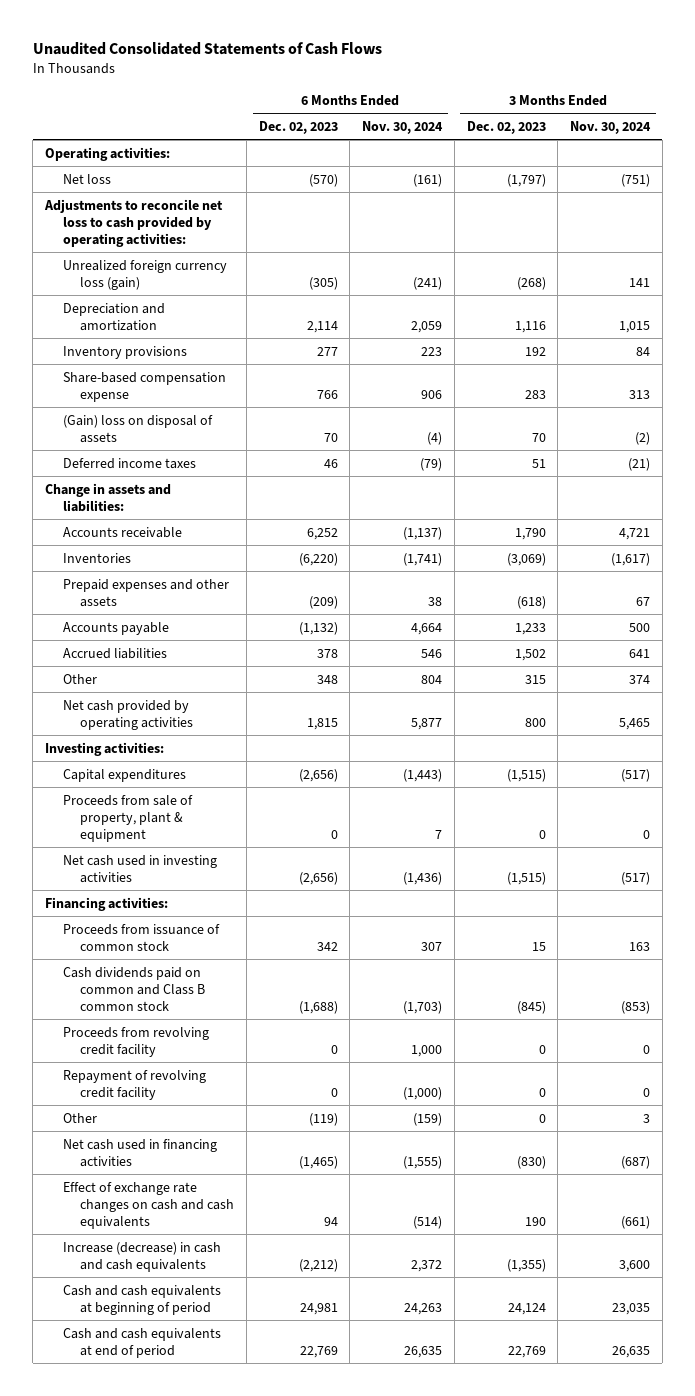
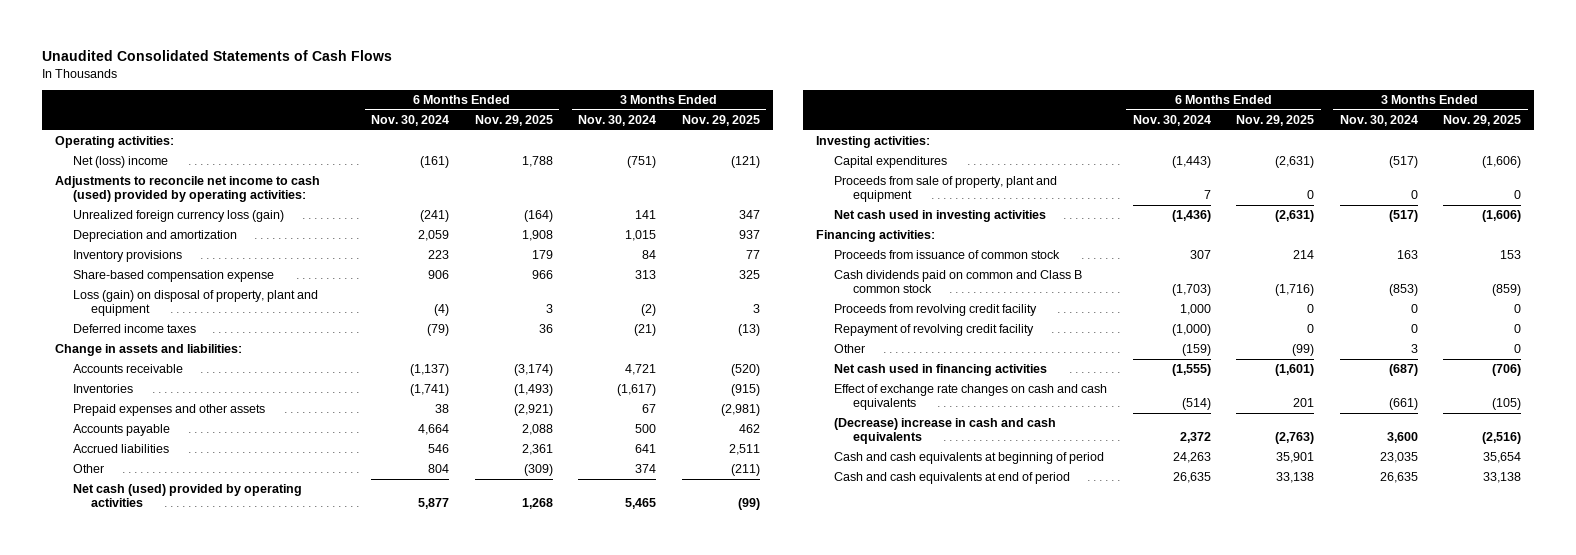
[258,120,338,134] Dec. 02, 2023 -> none
[466,120,546,134] Dec. 02, 2023 -> none
none -> [474,114,553,126] Nov. 29, 2025
none -> [681,114,760,126] Nov. 29, 2025
[62,173,111,184] Net loss -> [73,156,169,169] Net (loss) income
[43,198,223,247] Adjustments to reconcile net loss to cash provided by operating activities: -> [54,176,320,203] Adjustments to reconcile net income to cash (used) provided by operating activities:
[62,414,213,443] (Gain) loss on disposal of assets -> [73,290,319,317] Loss (gain) on disposal of property, plant and equipment
[62,699,194,730] Net cash provided by operating activities -> [73,484,303,508] Net cash (used) provided by operating activities
[62,794,193,842] Proceeds from sale of property, plant & equipment -> [834,176,1058,203] Proceeds from sale of property, plant and equipment
[62,1241,221,1272] Increase (decrease) in cash and cash equivalents -> [834,418,1057,445] (Decrease) increase in cash and cash equivalents

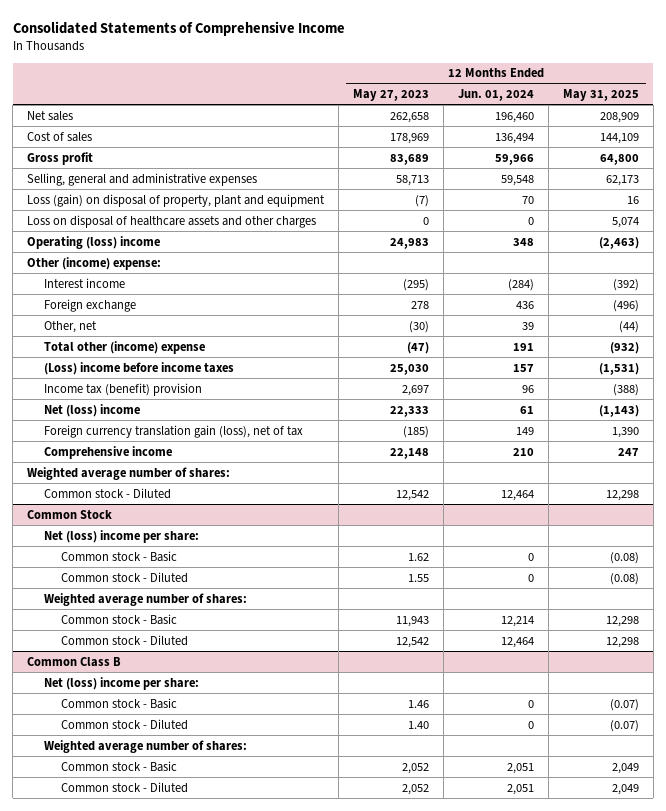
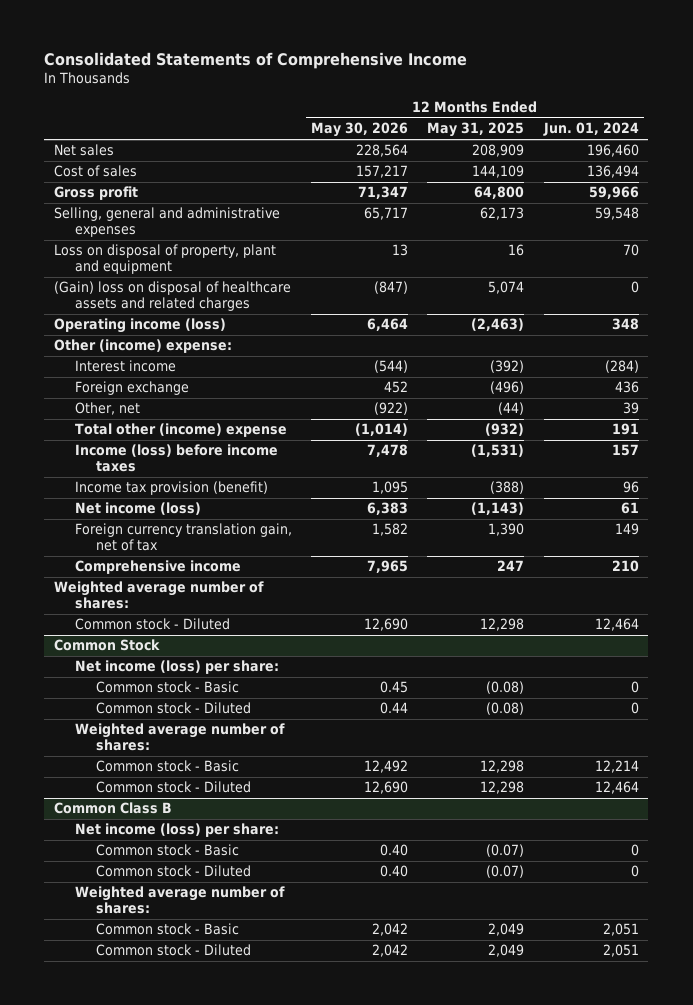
[353,89,430,102] May 27, 2023 -> none
none -> [311,122,409,138] May 30, 2026
[27,193,326,207] Loss (gain) on disposal of property, plant and equipment -> [53,244,276,275] Loss on disposal of property, plant and equipment
[27,214,317,228] Loss on disposal of healthcare assets and other charges -> [53,281,291,312] (Gain) loss on disposal of healthcare assets and related charges
[27,235,161,249] Operating (loss) income -> [53,318,226,334] Operating income (loss)
[43,361,234,375] (Loss) income before income taxes -> [74,444,278,473] Income (loss) before income taxes
[43,382,202,396] Income tax (benefit) provision -> [74,481,268,496] Income tax provision (benefit)
[43,403,140,417] Net (loss) income -> [74,502,201,516] Net income (loss)
[43,424,303,438] Foreign currency translation gain (loss), net of tax -> [74,523,292,552] Foreign currency translation gain, net of tax
[43,529,199,543] Net (loss) income per share: -> [74,660,279,675] Net income (loss) per share:
[43,676,199,690] Net (loss) income per share: -> [74,823,279,838] Net income (loss) per share:

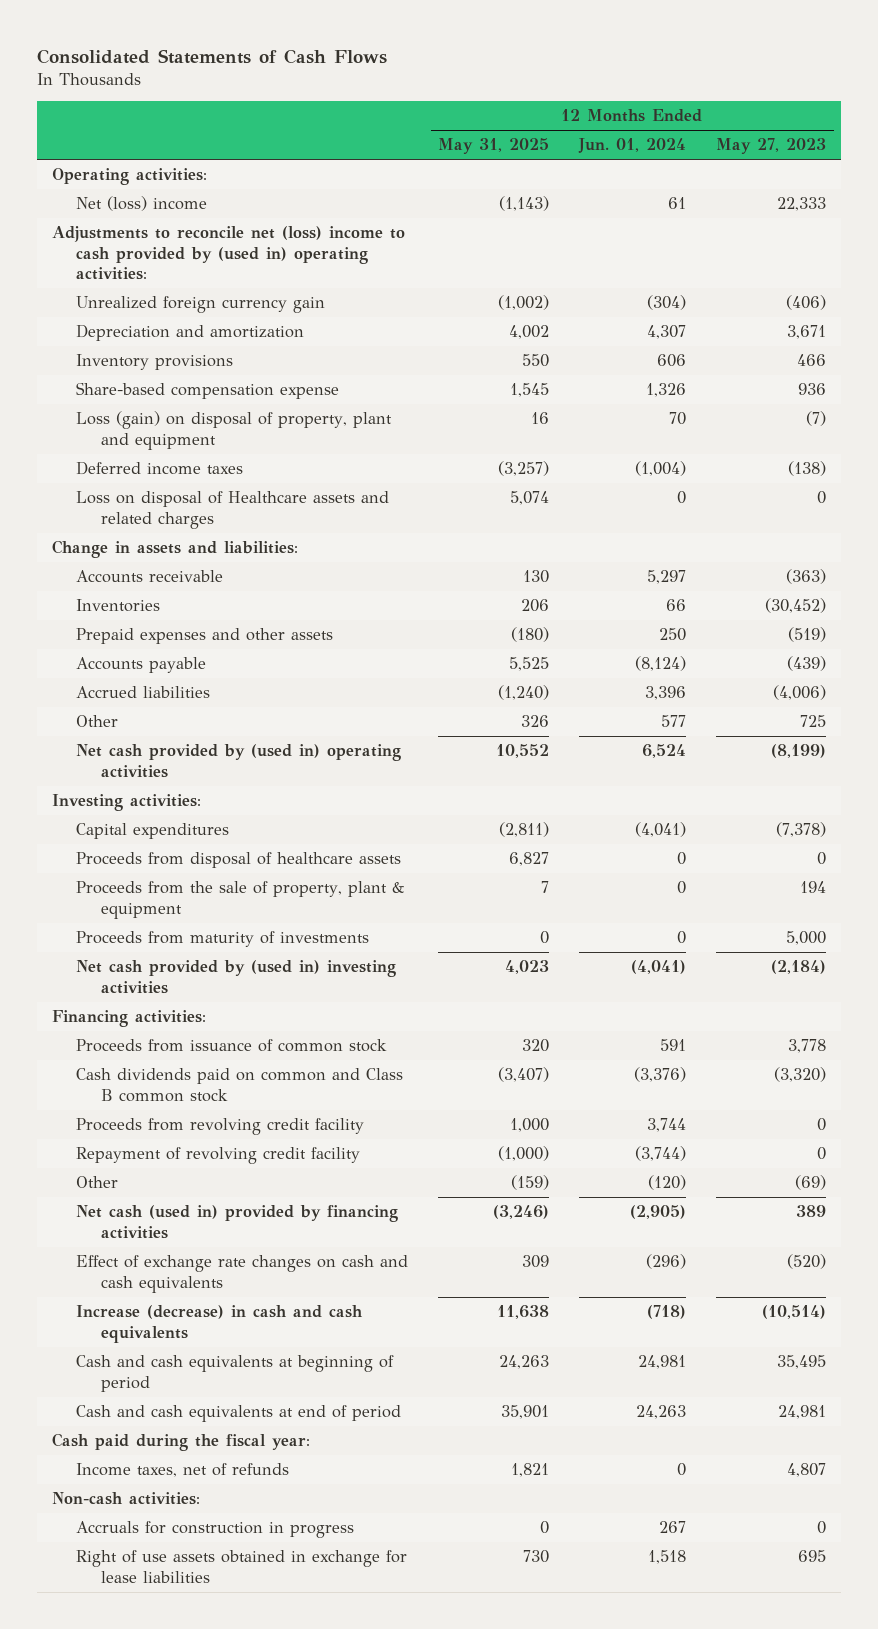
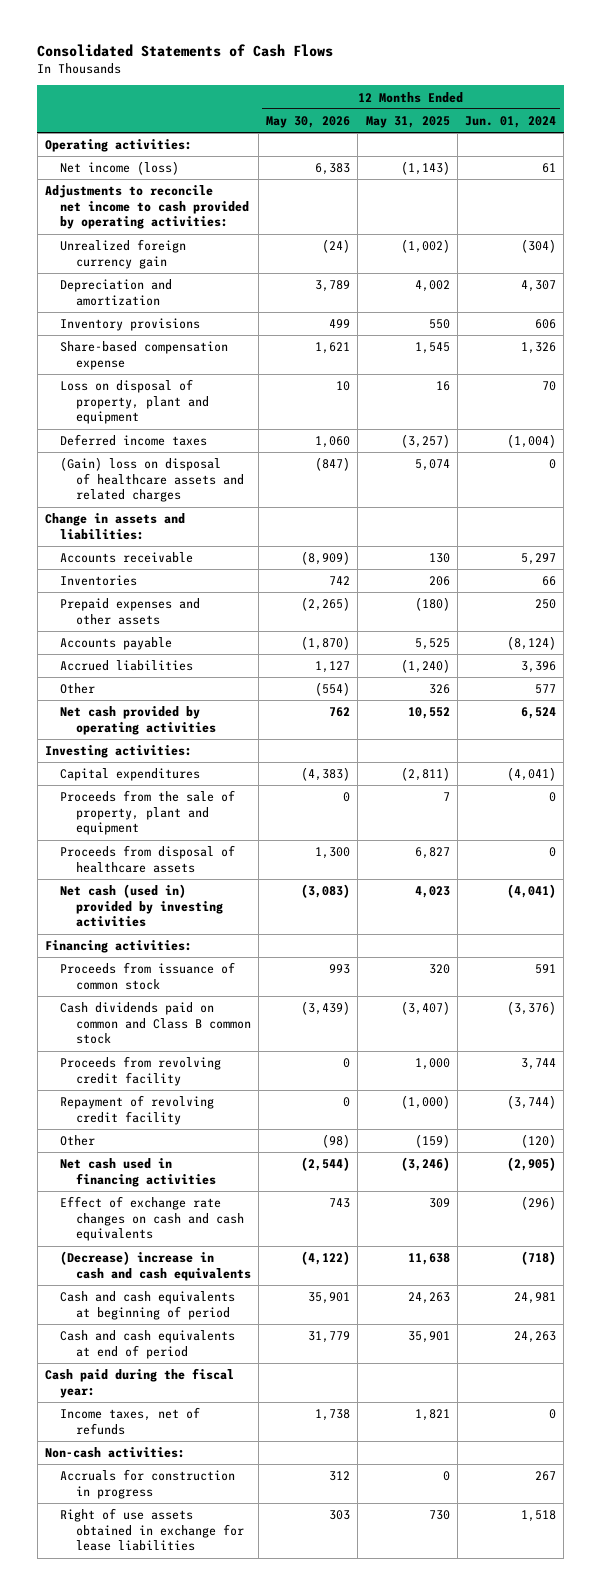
[716,138,827,155] May 27, 2023 -> none
none -> [266,116,351,129] May 30, 2026
[76,196,208,212] Net (loss) income -> [60,161,180,176] Net income (loss)
[52,226,406,281] Adjustments to reconcile net (loss) income to cash provided by (used in) operating activities: -> [44,185,250,230] Adjustments to reconcile net income to cash provided by operating activities:
[76,411,393,450] Loss (gain) on disposal of property, plant and equipment -> [60,379,209,425] Loss on disposal of property, plant and equipment
[76,491,390,529] Loss on disposal of Healthcare assets and related charges -> [60,457,244,503] (Gain) loss on disposal of healthcare assets and related charges
[76,744,402,778] Net cash provided by (used in) operating activities -> [60,706,216,735] Net cash provided by operating activities
none -> [60,790,236,836] Proceeds from the sale of property, plant and equipment
[76,881,405,919] Proceeds from the sale of property, plant & equipment -> none
[76,931,370,948] Proceeds from maturity of investments -> none
[76,960,397,994] Net cash provided by (used in) investing activities -> [60,884,223,928] Net cash (used in) provided by investing activities
[76,1205,399,1239] Net cash (used in) provided by financing activities -> [60,1158,216,1187] Net cash used in financing activities
[76,1305,364,1343] Increase (decrease) in cash and cash equivalents -> [60,1251,251,1281] (Decrease) increase in cash and cash equivalents

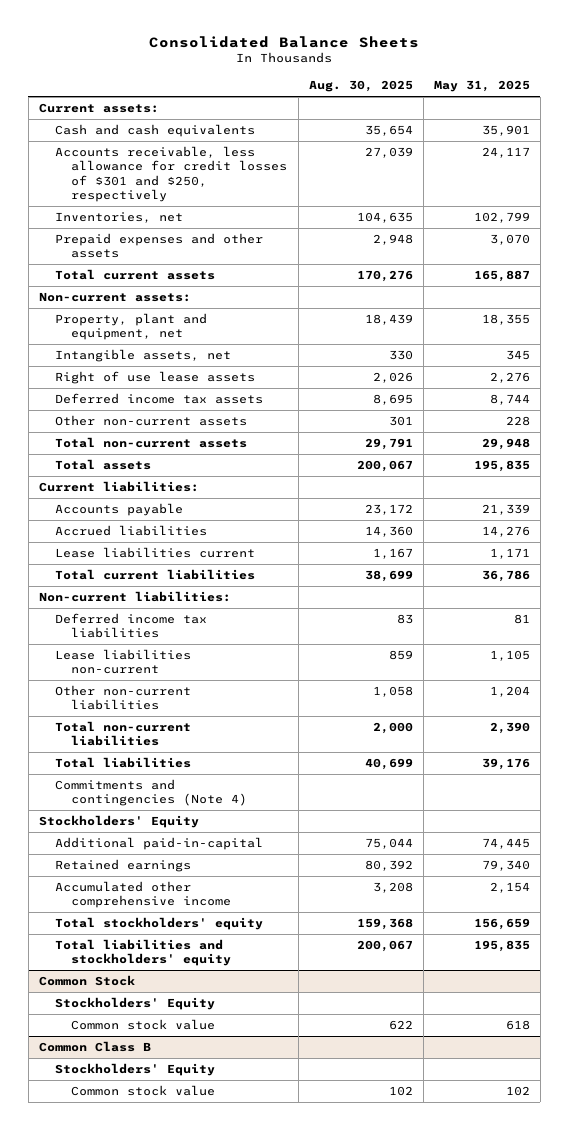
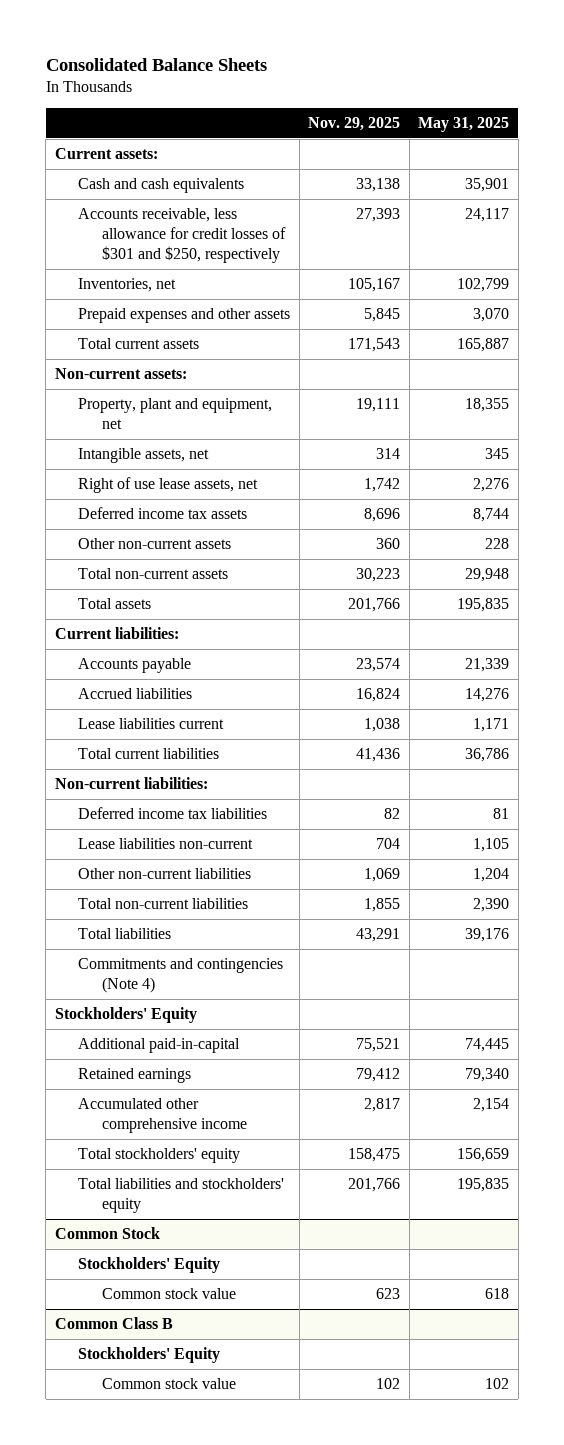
[308,80,413,93] Aug. 30, 2025 -> none
none -> [308,117,401,132] Nov. 29, 2025
[55,371,256,385] Right of use lease assets -> [78,477,259,494] Right of use lease assets, net

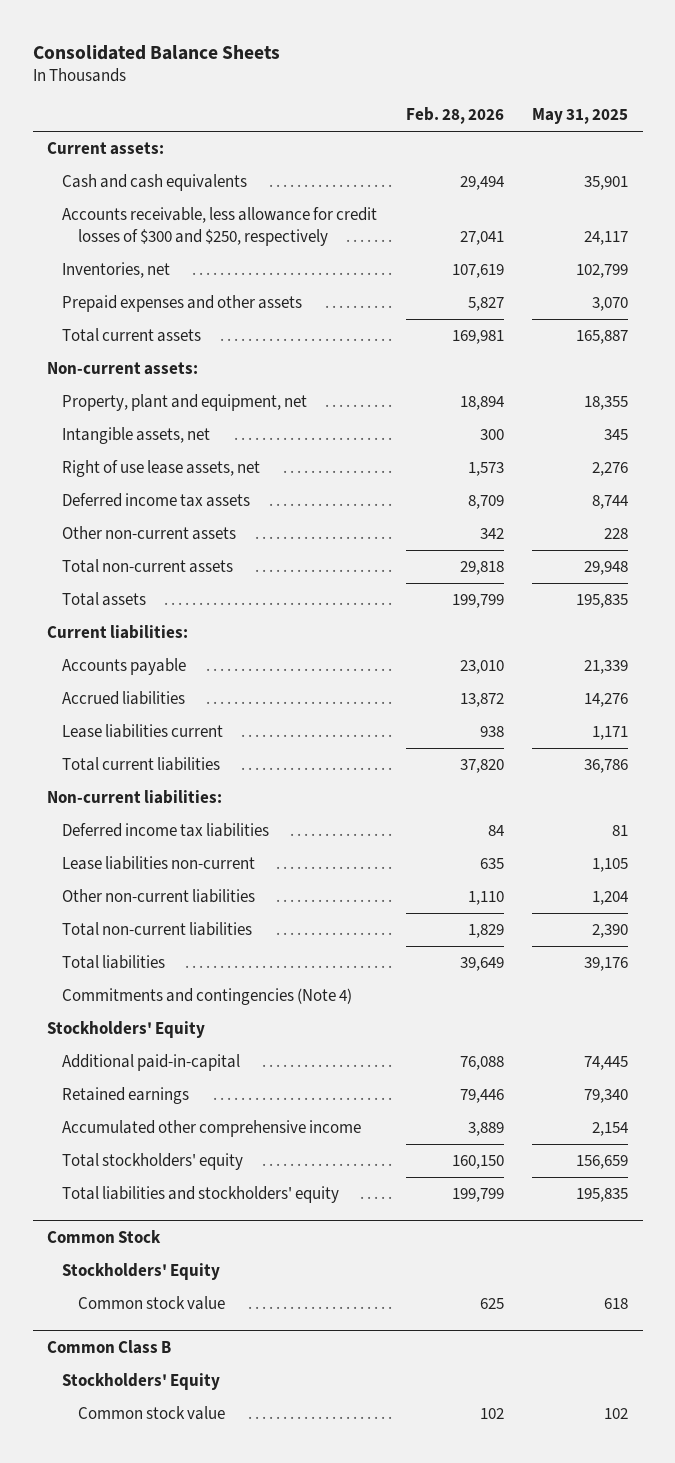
[308,117,401,132] Nov. 29, 2025 -> none
none -> [405,107,504,125] Feb. 28, 2026
[78,208,286,264] Accounts receivable, less allowance for credit losses of $301 and $250, respectively -> [62,207,378,246] Accounts receivable, less allowance for credit losses of $300 and $250, respectively

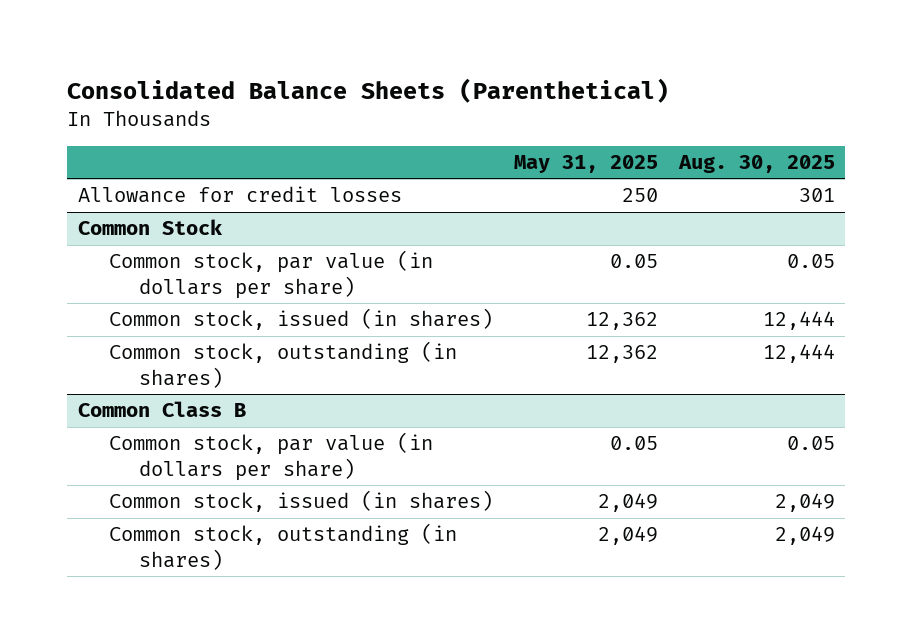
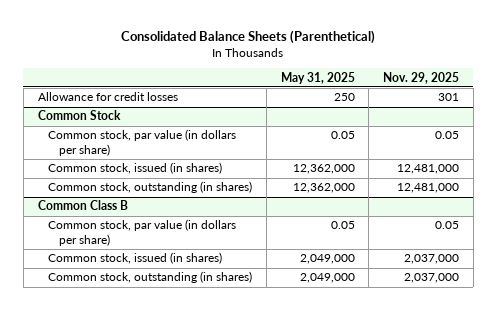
[677,155,835,174] Aug. 30, 2025 -> none
none -> [383,71,460,84] Nov. 29, 2025
[585,312,658,331] 12,362 -> [292,164,355,175] 12,362,000
[585,345,658,364] 12,362 -> [292,183,355,194] 12,362,000
[597,493,658,513] 2,049 -> [299,254,355,265] 2,049,000
[597,526,658,546] 2,049 -> [299,273,355,284] 2,049,000

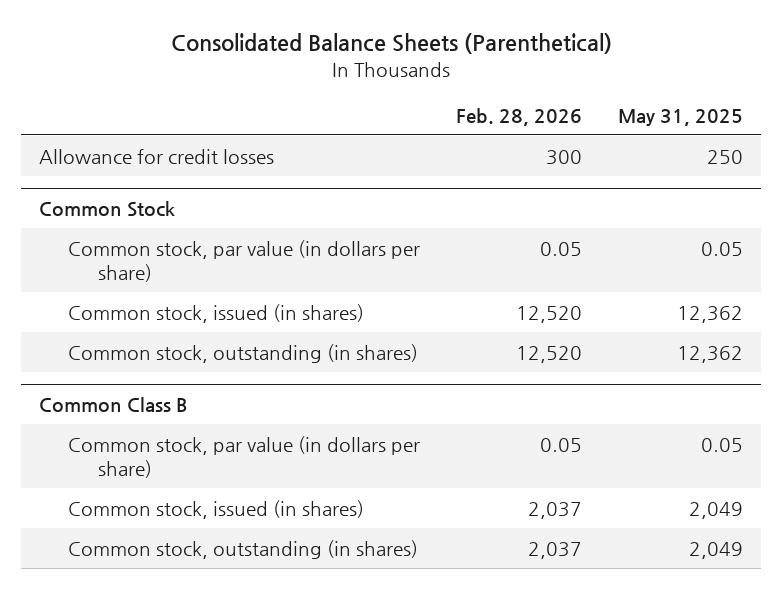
[383,71,460,84] Nov. 29, 2025 -> none
none -> [456,107,583,126] Feb. 28, 2026
[292,164,355,175] 12,362,000 -> [677,305,744,323] 12,362
[292,183,355,194] 12,362,000 -> [677,345,744,363] 12,362
[299,254,355,265] 2,049,000 -> [689,501,744,519] 2,049
[299,273,355,284] 2,049,000 -> [689,541,744,559] 2,049

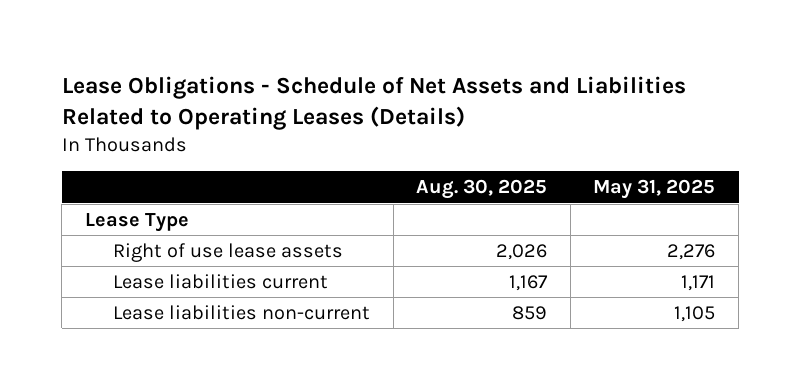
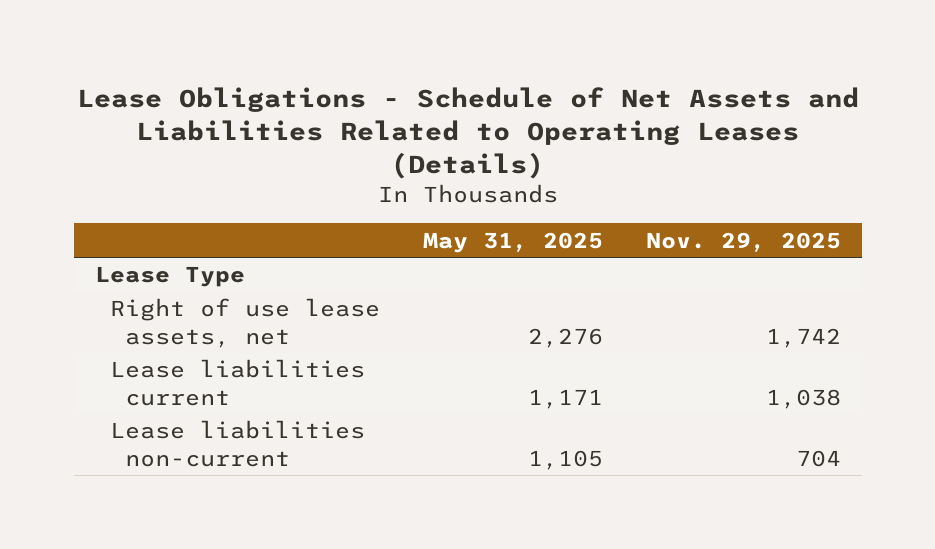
[416,179,548,200] Aug. 30, 2025 -> none
none -> [645,231,841,252] Nov. 29, 2025
[113,243,344,263] Right of use lease assets -> [110,298,381,348] Right of use lease assets, net

